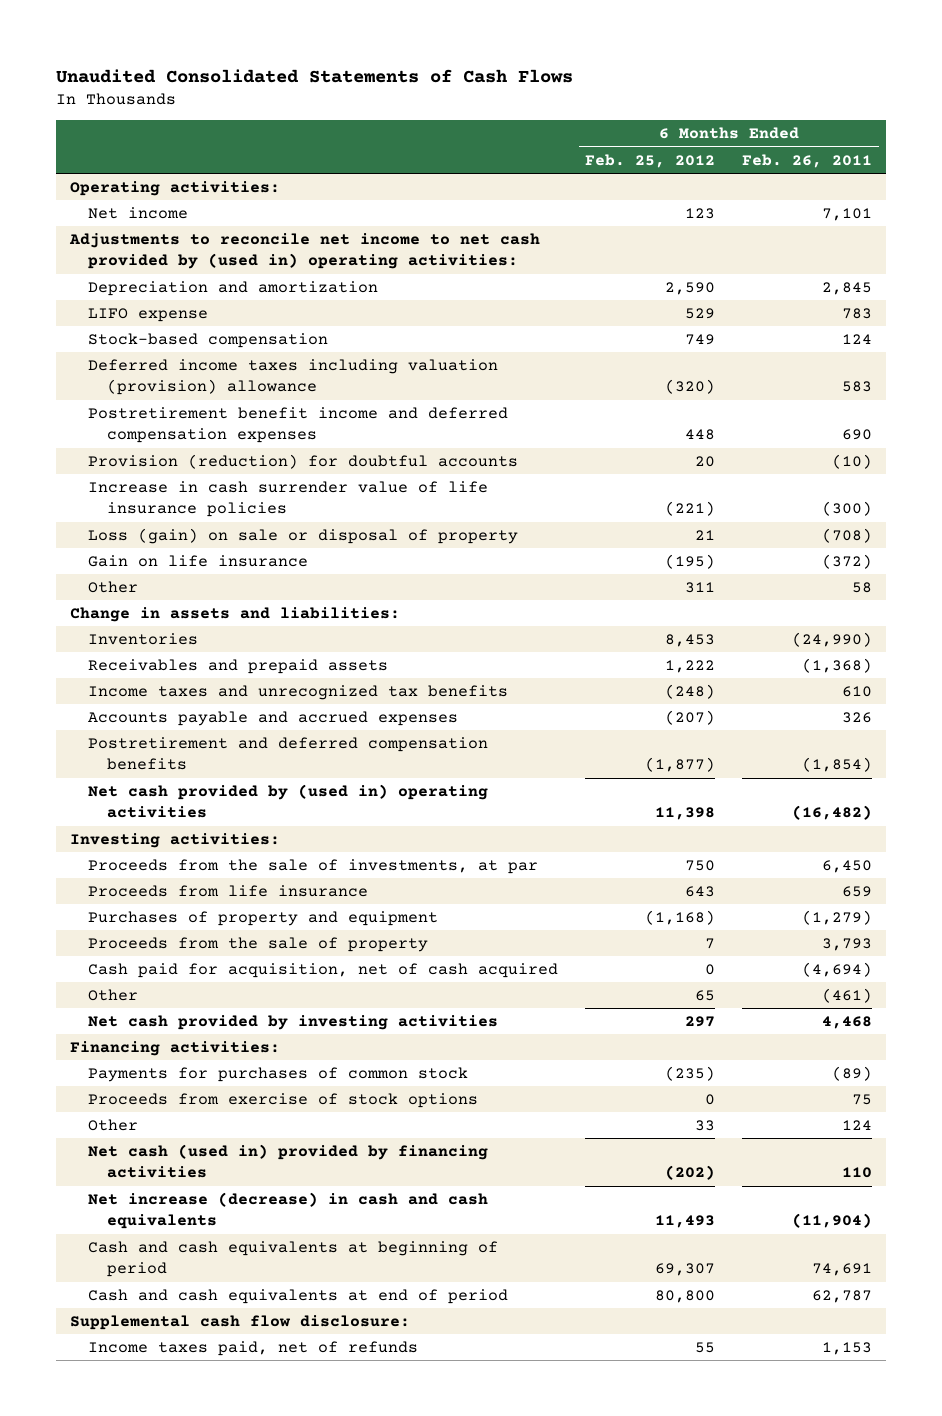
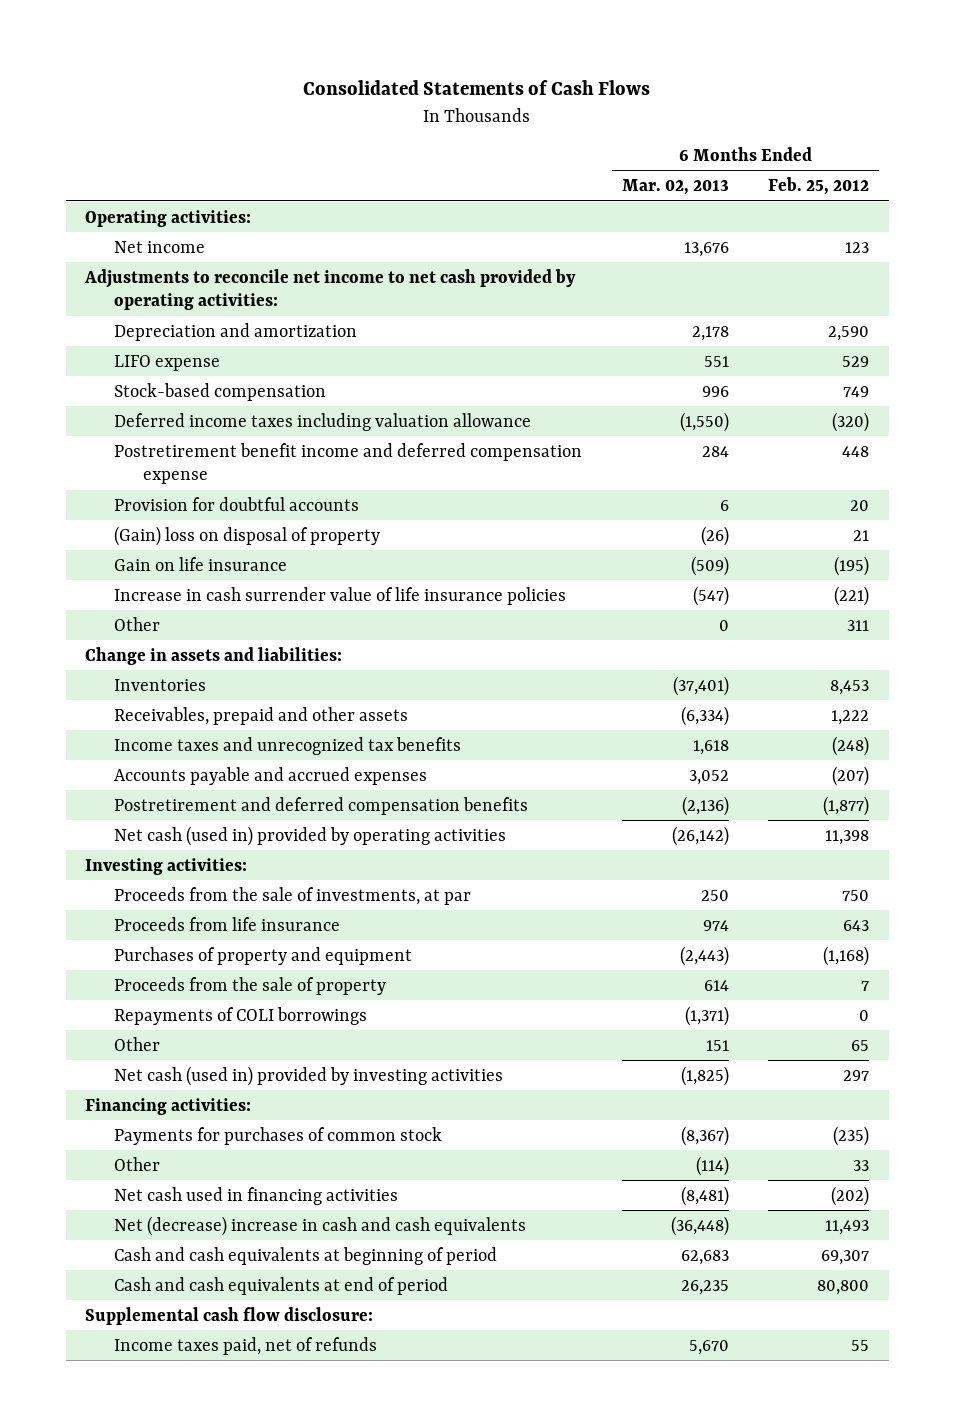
[56,68,574,83] Unaudited Consolidated Statements of Cash Flows -> [303,80,651,96] Consolidated Statements of Cash Flows
[742,153,873,168] Feb. 26, 2011 -> none
none -> [621,179,729,196] Mar. 02, 2013
[68,232,540,270] Adjustments to reconcile net income to net cash provided by (used in) operating activities: -> [84,268,577,311] Adjustments to reconcile net income to net cash provided by operating activities:
[88,358,499,396] Deferred income taxes including valuation (provision) allowance -> [113,412,531,431] Deferred income taxes including valuation allowance
[88,406,509,444] Postretirement benefit income and deferred compensation expenses -> [113,442,582,485] Postretirement benefit income and deferred compensation expense
[88,453,519,469] Provision (reduction) for doubtful accounts -> [113,496,359,511] Provision for doubtful accounts
[88,527,519,544] Loss (gain) on sale or disposal of property -> [113,525,380,546] (Gain) loss on disposal of property
[88,480,489,518] Increase in cash surrender value of life insurance policies -> [113,586,566,605] Increase in cash surrender value of life insurance policies
[88,658,389,674] Receivables and prepaid assets -> [113,706,408,725] Receivables, prepaid and other assets
[88,783,489,819] Net cash provided by (used in) operating activities -> [113,825,506,846] Net cash (used in) provided by operating activities
[88,962,559,978] Cash paid for acquisition, net of cash acquired -> none
none -> [113,1006,367,1025] Repayments of COLI borrowings
[88,1014,499,1030] Net cash provided by investing activities -> [113,1065,503,1086] Net cash (used in) provided by investing activities
[88,1092,479,1108] Proceeds from exercise of stock options -> none
[88,1143,489,1179] Net cash (used in) provided by financing activities -> [113,1186,398,1205] Net cash used in financing activities
[88,1191,489,1230] Net increase (decrease) in cash and cash equivalents -> [113,1215,526,1236] Net (decrease) increase in cash and cash equivalents

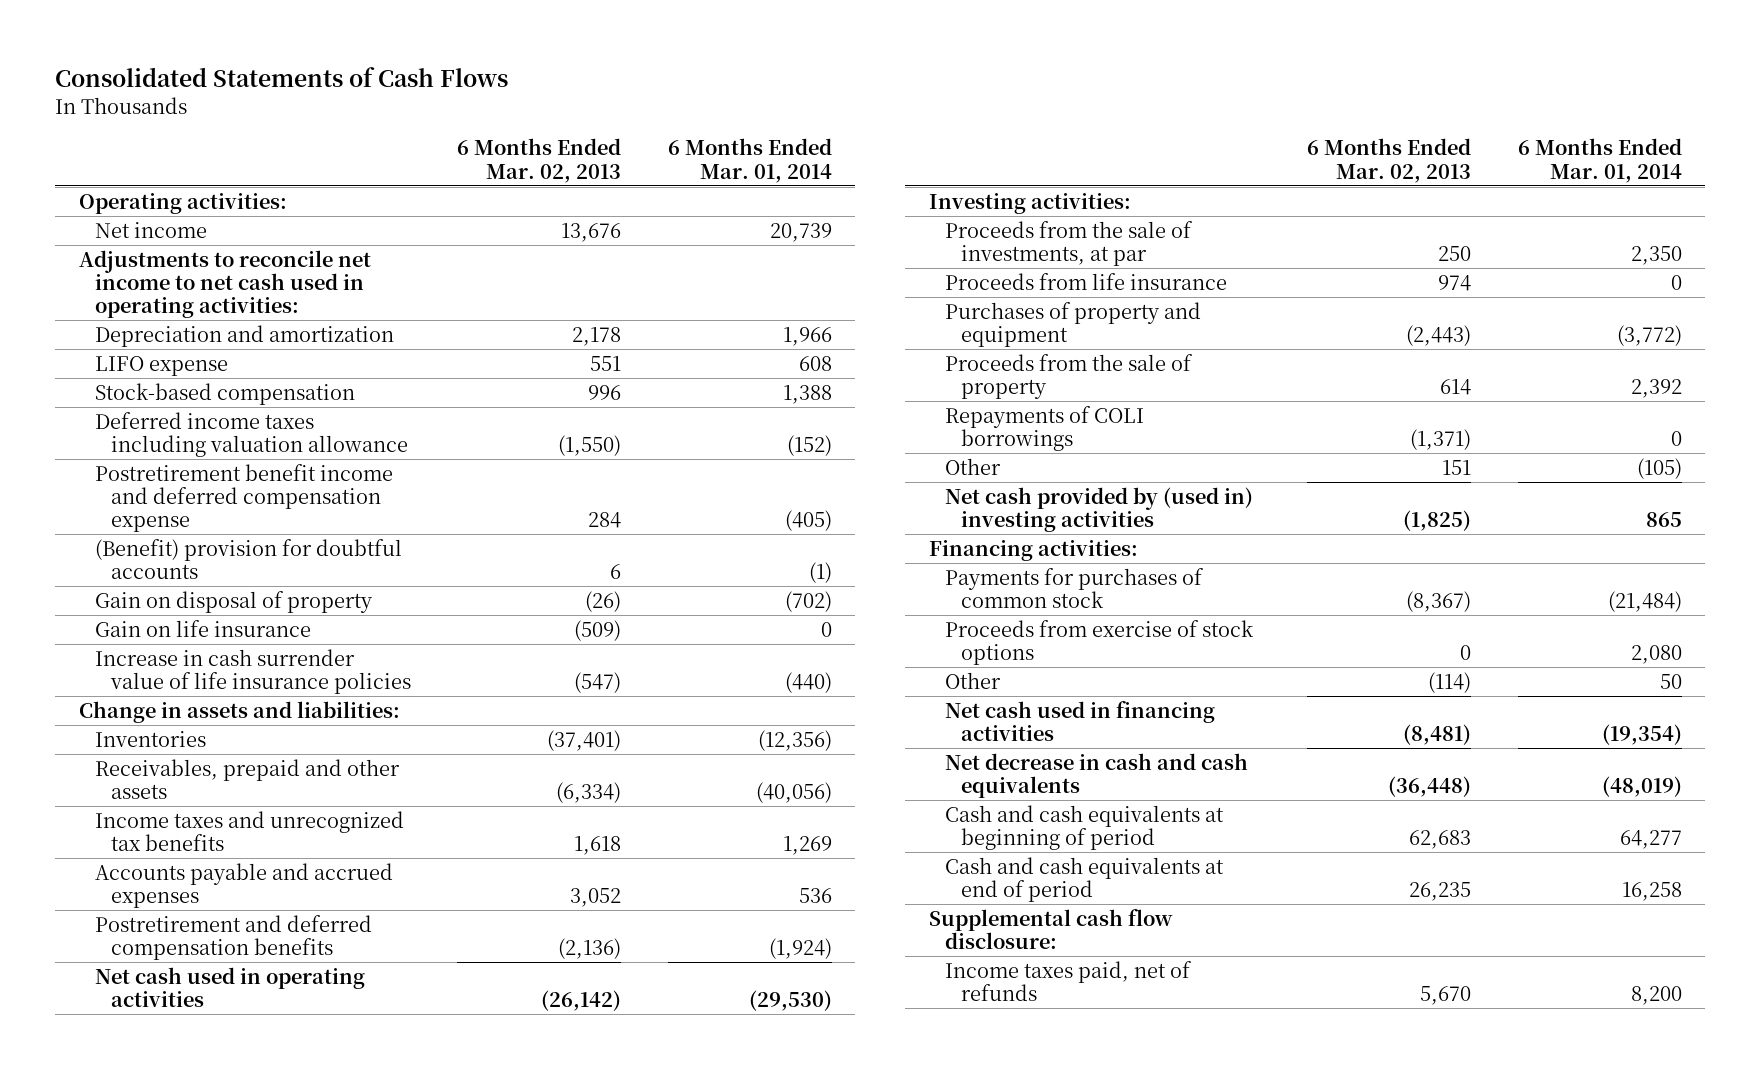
[768,177,870,196] Feb. 25, 2012 -> none
none -> [667,138,832,183] 6 Months Ended Mar. 01, 2014
[84,268,577,311] Adjustments to reconcile net income to net cash provided by operating activities: -> [78,249,371,319] Adjustments to reconcile net income to net cash used in operating activities:
[113,496,359,511] Provision for doubtful accounts -> [94,538,402,579] (Benefit) provision for doubtful accounts
[113,525,380,546] (Gain) loss on disposal of property -> [94,590,373,613] Gain on disposal of property
[113,616,160,631] Other -> none
[113,825,506,846] Net cash (used in) provided by operating activities -> [94,966,365,1007] Net cash used in operating activities
[113,1065,503,1086] Net cash (used in) provided by investing activities -> [944,486,1253,532] Net cash provided by (used in) investing activities
none -> [944,619,1254,665] Proceeds from exercise of stock options
[113,1215,526,1236] Net (decrease) increase in cash and cash equivalents -> [944,752,1248,798] Net decrease in cash and cash equivalents

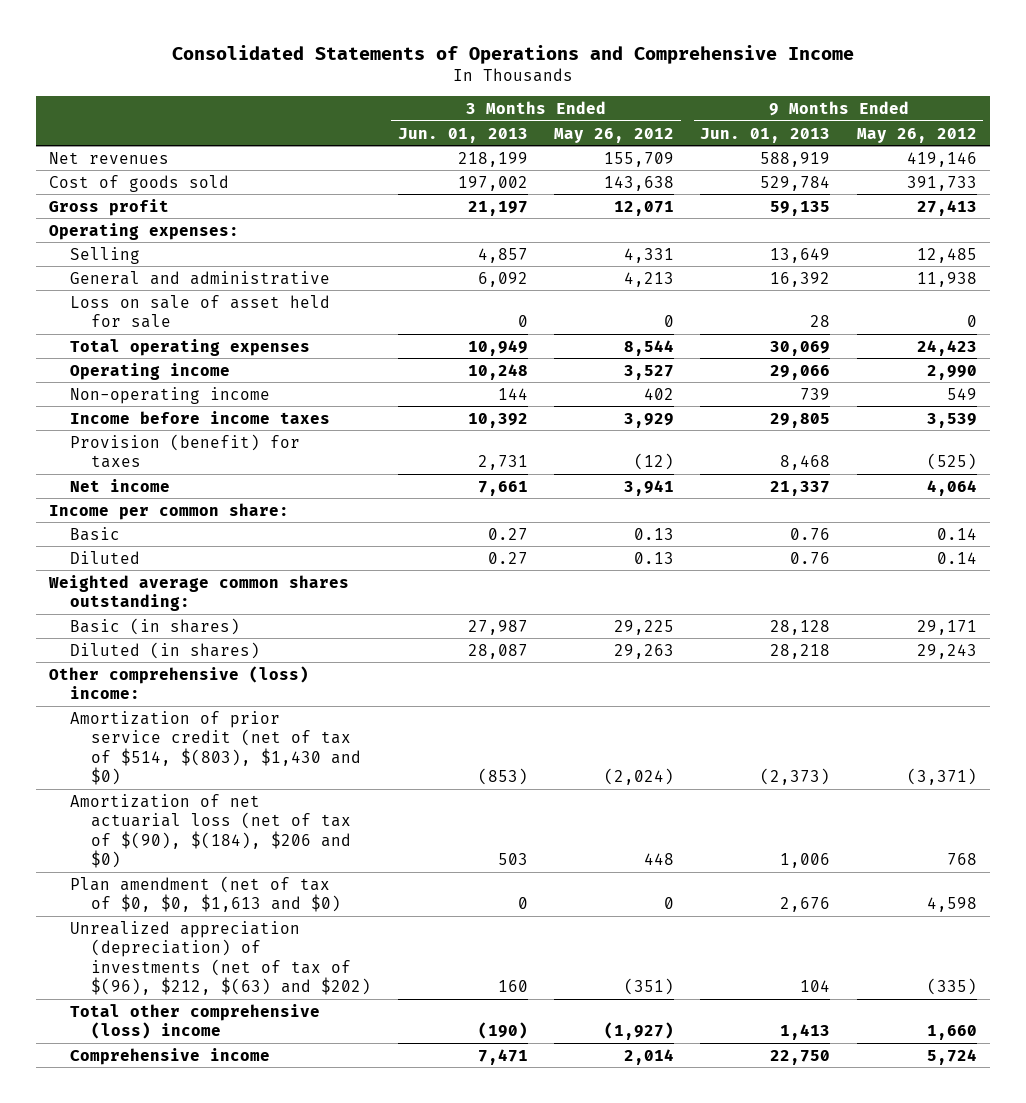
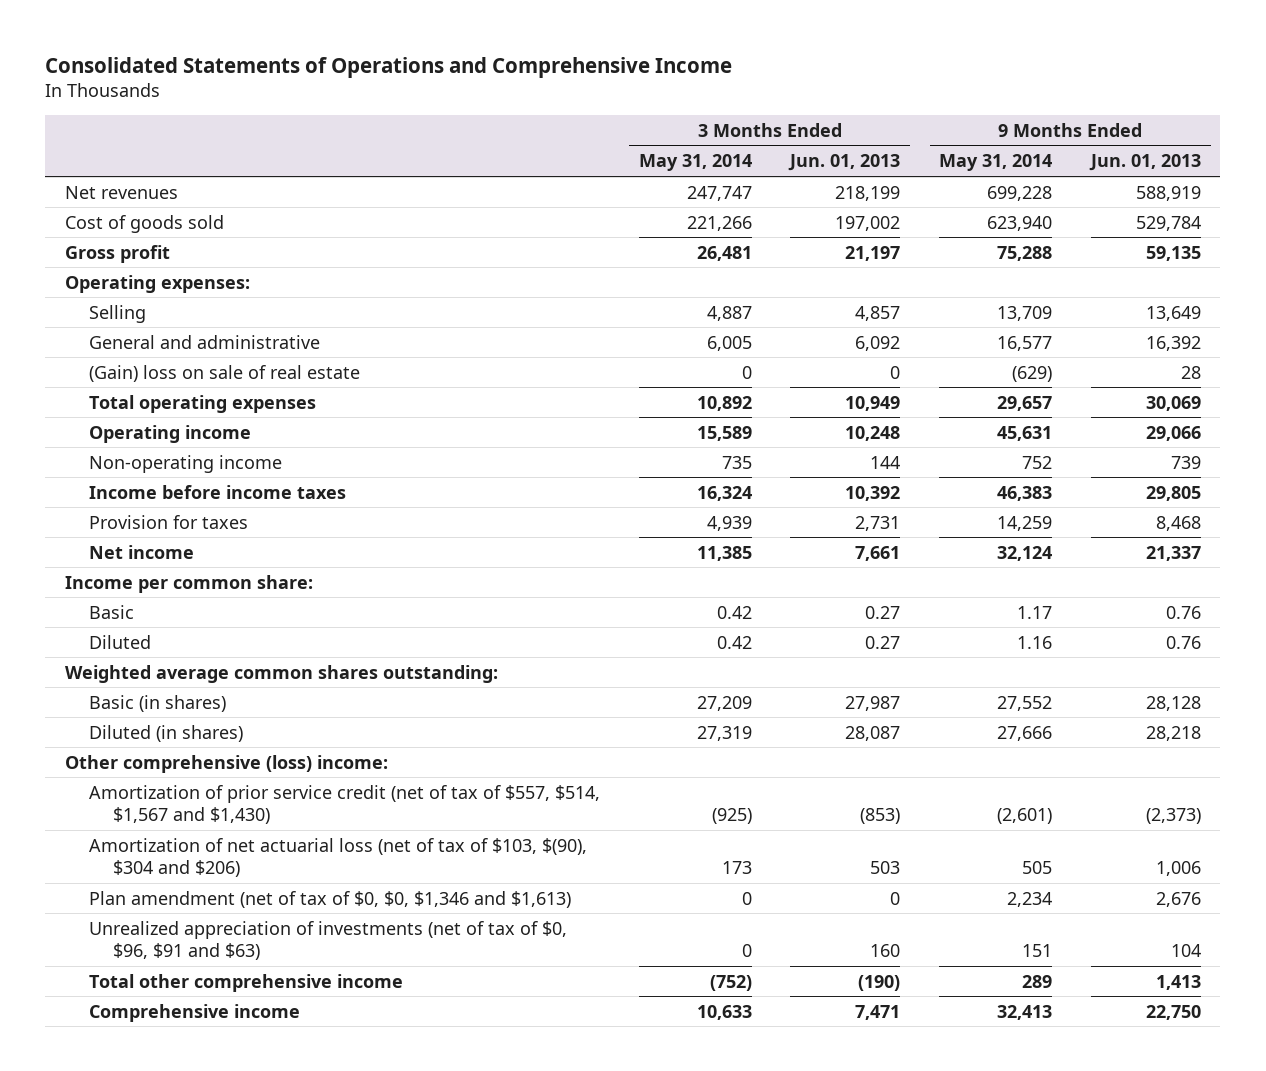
[554,127,675,143] May 26, 2012 -> none
[856,127,977,143] May 26, 2012 -> none
none -> [638,154,752,172] May 31, 2014
none -> [939,154,1053,172] May 31, 2014
[70,294,331,329] Loss on sale of asset held for sale -> none
none -> [88,364,360,382] (Gain) loss on sale of real estate
[70,433,301,469] Provision (benefit) for taxes -> [88,514,248,529] Provision for taxes
[70,710,362,785] Amortization of prior service credit (net of tax of $514, $(803), $1,430 and $0) -> [88,784,600,825] Amortization of prior service credit (net of tax of $557, $514, $1,567 and $1,430)
[70,793,352,868] Amortization of net actuarial loss (net of tax of $(90), $(184), $206 and $0) -> [88,837,587,878] Amortization of net actuarial loss (net of tax of $103, $(90), $304 and $206)
[70,875,342,913] Plan amendment (net of tax of $0, $0, $1,613 and $0) -> [88,890,571,908] Plan amendment (net of tax of $0, $0, $1,346 and $1,613)
[70,920,372,995] Unrealized appreciation (depreciation) of investments (net of tax of $(96), $212, $(63) and $202) -> [88,920,567,961] Unrealized appreciation of investments (net of tax of $0, $96, $91 and $63)
[70,1003,321,1040] Total other comprehensive (loss) income -> [88,973,403,992] Total other comprehensive income

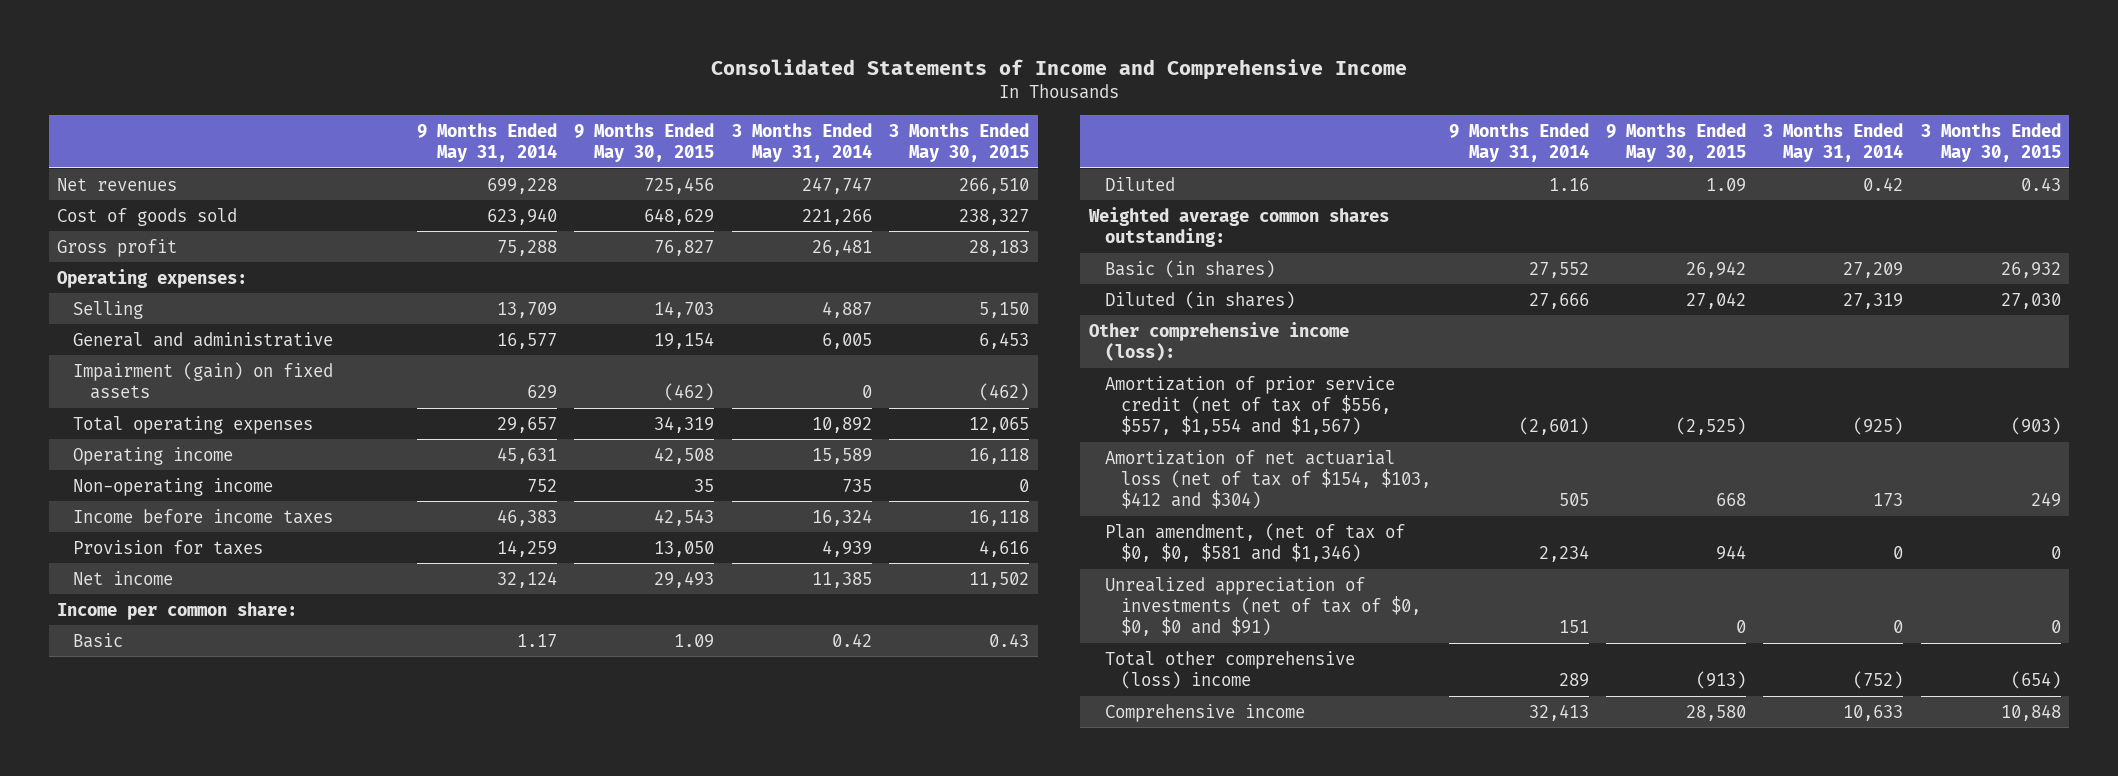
[45,57,733,79] Consolidated Statements of Operations and Comprehensive Income -> [710,59,1407,81] Consolidated Statements of Income and Comprehensive Income
[788,154,901,172] Jun. 01, 2013 -> none
[1088,154,1201,172] Jun. 01, 2013 -> none
none -> [574,122,715,163] 9 Months Ended May 30, 2015
none -> [889,122,1030,163] 3 Months Ended May 30, 2015
[88,364,360,382] (Gain) loss on sale of real estate -> none
none -> [73,361,334,399] Impairment (gain) on fixed assets
[64,754,388,773] Other comprehensive (loss) income: -> [1088,321,1349,361] Other comprehensive income (loss):
[88,784,600,825] Amortization of prior service credit (net of tax of $557, $514, $1,567 and $1,430) -> [1105,375,1396,435] Amortization of prior service credit (net of tax of $556, $557, $1,554 and $1,567)
[88,837,587,878] Amortization of net actuarial loss (net of tax of $103, $(90), $304 and $206) -> [1105,449,1432,509] Amortization of net actuarial loss (net of tax of $154, $103, $412 and $304)
[88,890,571,908] Plan amendment (net of tax of $0, $0, $1,346 and $1,613) -> [1105,522,1406,562] Plan amendment, (net of tax of $0, $0, $581 and $1,346)
[88,920,567,961] Unrealized appreciation of investments (net of tax of $0, $96, $91 and $63) -> [1105,576,1422,636] Unrealized appreciation of investments (net of tax of $0, $0, $0 and $91)
[88,973,403,992] Total other comprehensive income -> [1105,650,1356,689] Total other comprehensive (loss) income

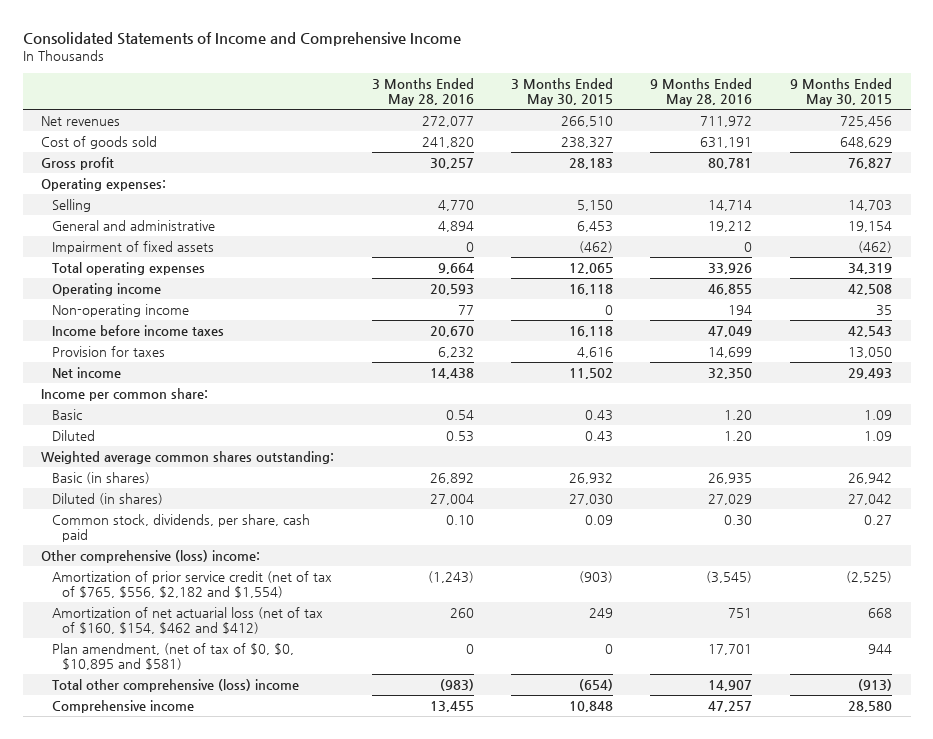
[416,122,557,163] 9 Months Ended May 31, 2014 -> none
[731,122,872,163] 3 Months Ended May 31, 2014 -> none
none -> [371,77,474,107] 3 Months Ended May 28, 2016
none -> [650,77,753,107] 9 Months Ended May 28, 2016
[73,361,334,399] Impairment (gain) on fixed assets -> [51,241,214,255] Impairment of fixed assets
[1105,576,1422,636] Unrealized appreciation of investments (net of tax of $0, $0, $0 and $91) -> none
none -> [51,514,310,543] Common stock, dividends, per share, cash paid
[1088,321,1349,361] Other comprehensive income (loss): -> [41,550,261,564] Other comprehensive (loss) income:
[1105,375,1396,435] Amortization of prior service credit (net of tax of $556, $557, $1,554 and $1,567) -> [51,571,332,599] Amortization of prior service credit (net of tax of $765, $556, $2,182 and $1,554)
[1105,449,1432,509] Amortization of net actuarial loss (net of tax of $154, $103, $412 and $304) -> [51,607,323,635] Amortization of net actuarial loss (net of tax of $160, $154, $462 and $412)
[1105,522,1406,562] Plan amendment, (net of tax of $0, $0, $581 and $1,346) -> [51,643,294,671] Plan amendment, (net of tax of $0, $0, $10,895 and $581)

